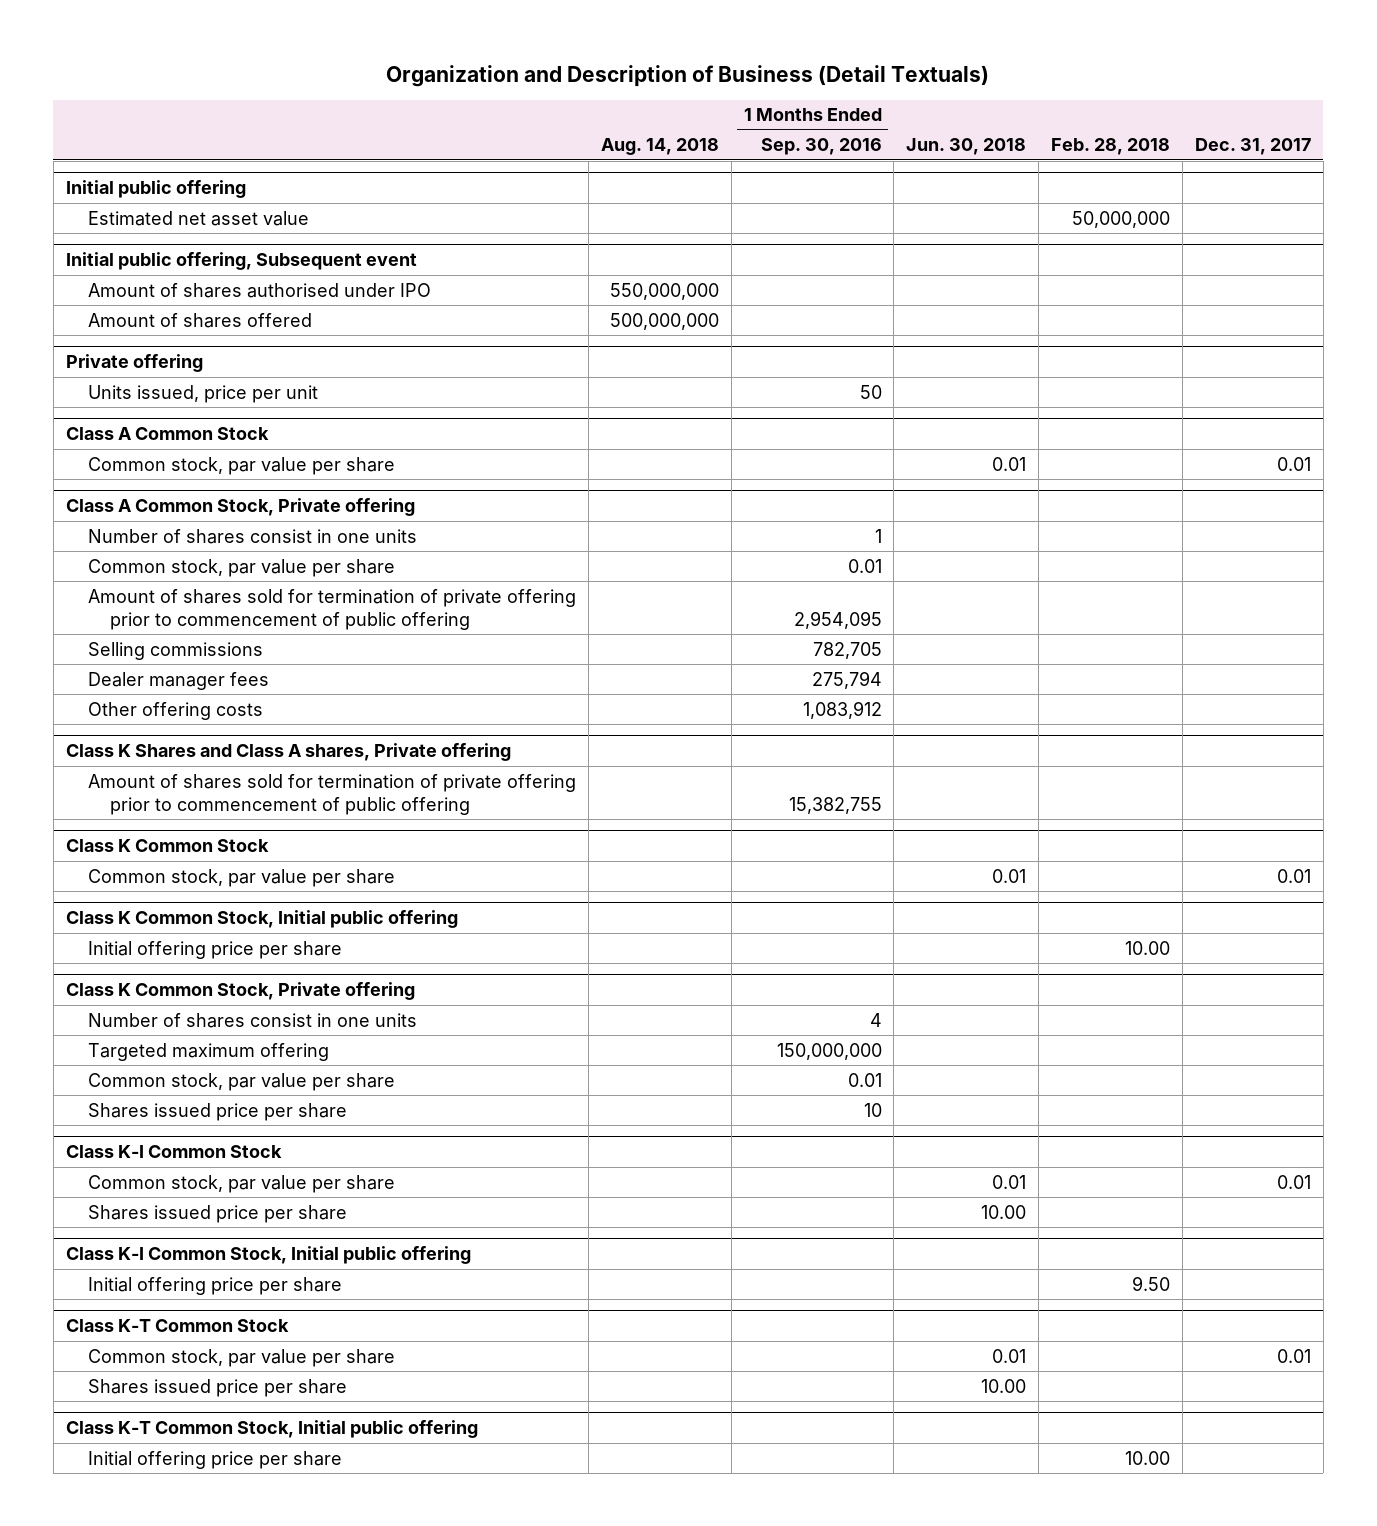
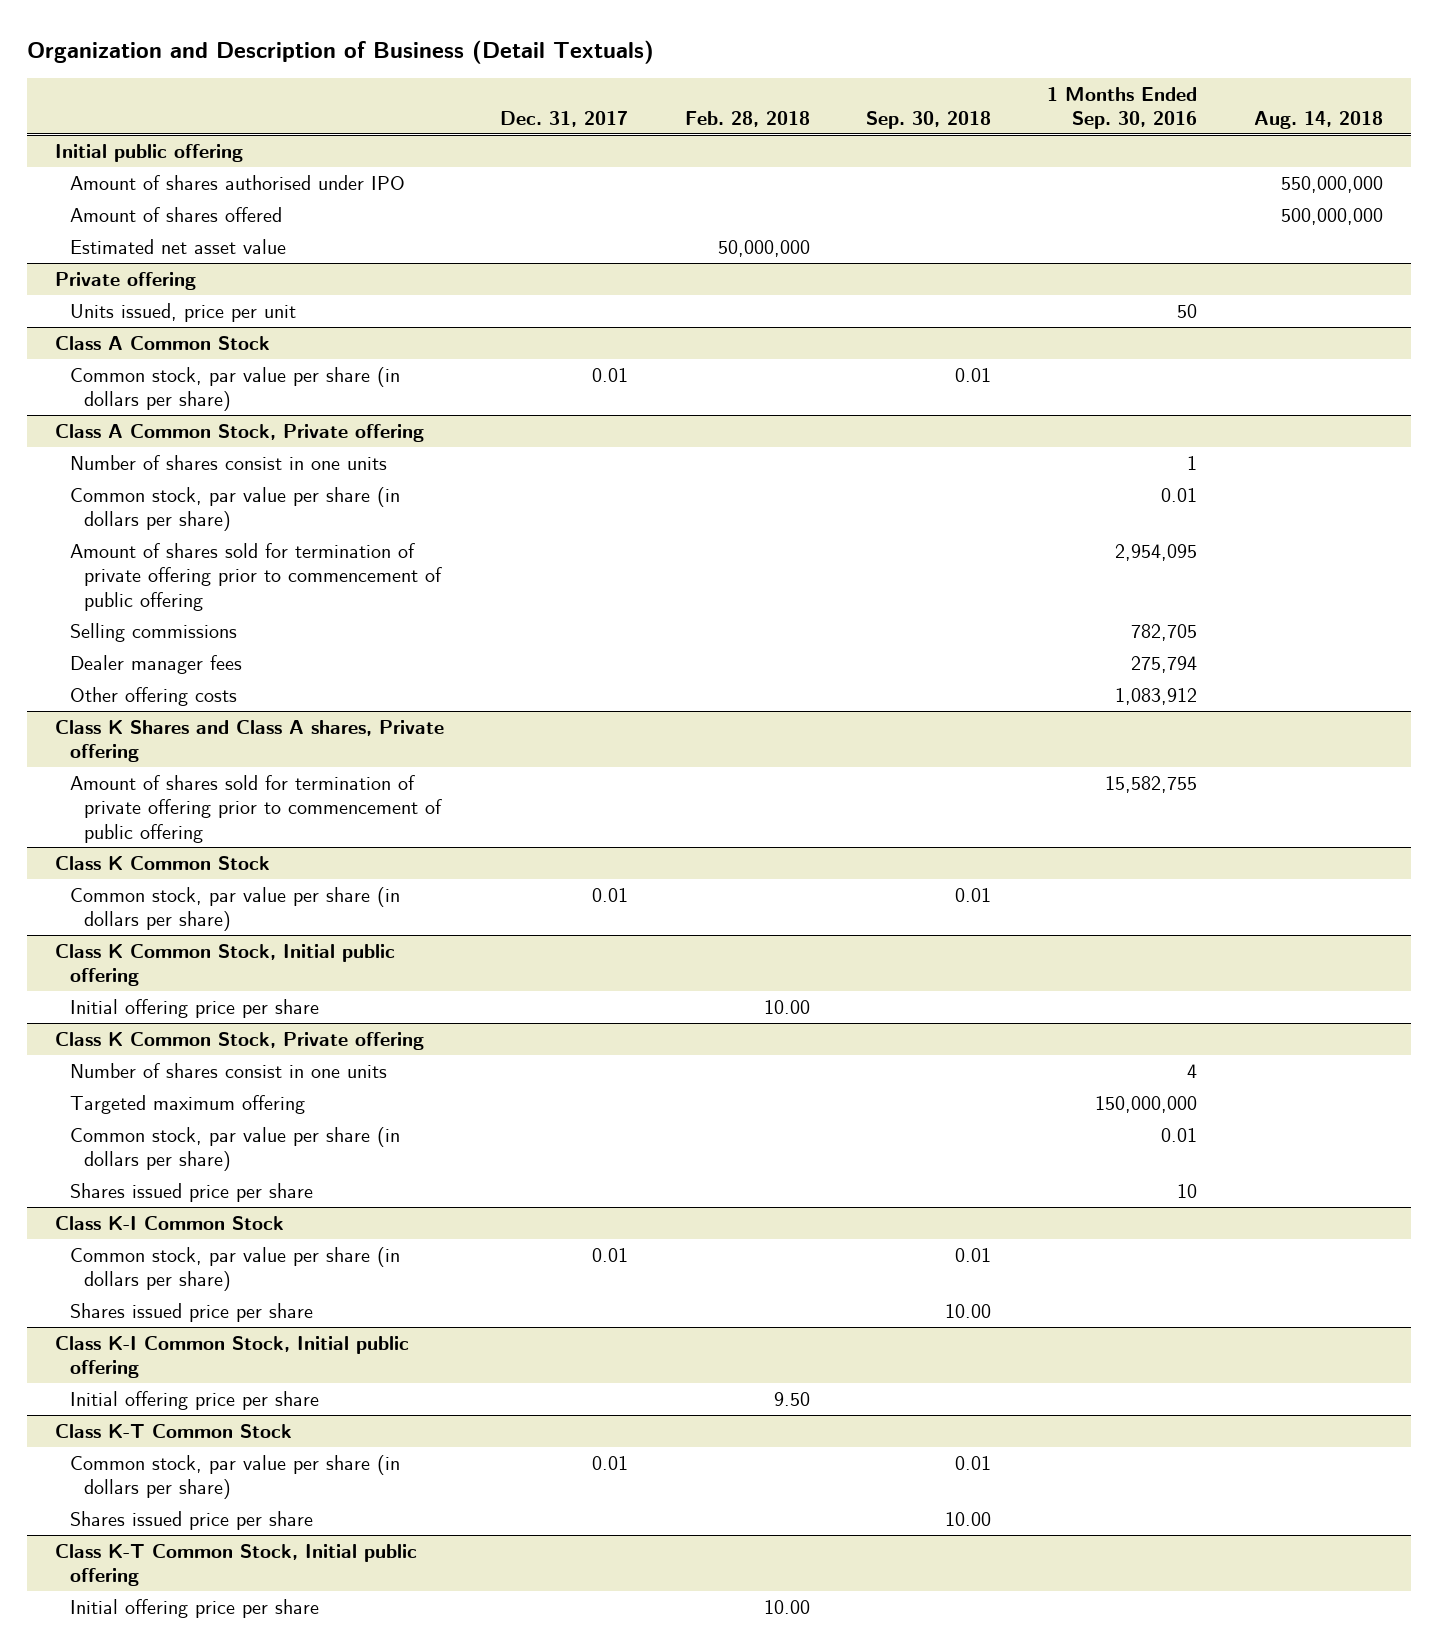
[906,138,1027,156] Jun. 30, 2018 -> none
none -> [865,111,991,130] Sep. 30, 2018
none -> [69,174,405,190] Amount of shares authorised under IPO
none -> [69,206,282,222] Amount of shares offered
[65,252,417,271] Initial public offering, Subsequent event -> none
[87,282,431,298] Amount of shares authorised under IPO -> none
[87,312,312,328] Amount of shares offered -> none
[87,456,395,475] Common stock, par value per share -> [69,366,400,412] Common stock, par value per share (in dollars per share)
[87,558,395,577] Common stock, par value per share -> [69,486,400,532] Common stock, par value per share (in dollars per share)
[788,796,882,814] 15,382,755 -> [1105,775,1198,793] 15,582,755
[87,868,395,887] Common stock, par value per share -> [69,886,400,932] Common stock, par value per share (in dollars per share)
[87,1072,395,1091] Common stock, par value per share -> [69,1126,400,1172] Common stock, par value per share (in dollars per share)
[87,1174,395,1193] Common stock, par value per share -> [69,1246,400,1292] Common stock, par value per share (in dollars per share)
[87,1348,395,1367] Common stock, par value per share -> [69,1454,400,1500] Common stock, par value per share (in dollars per share)

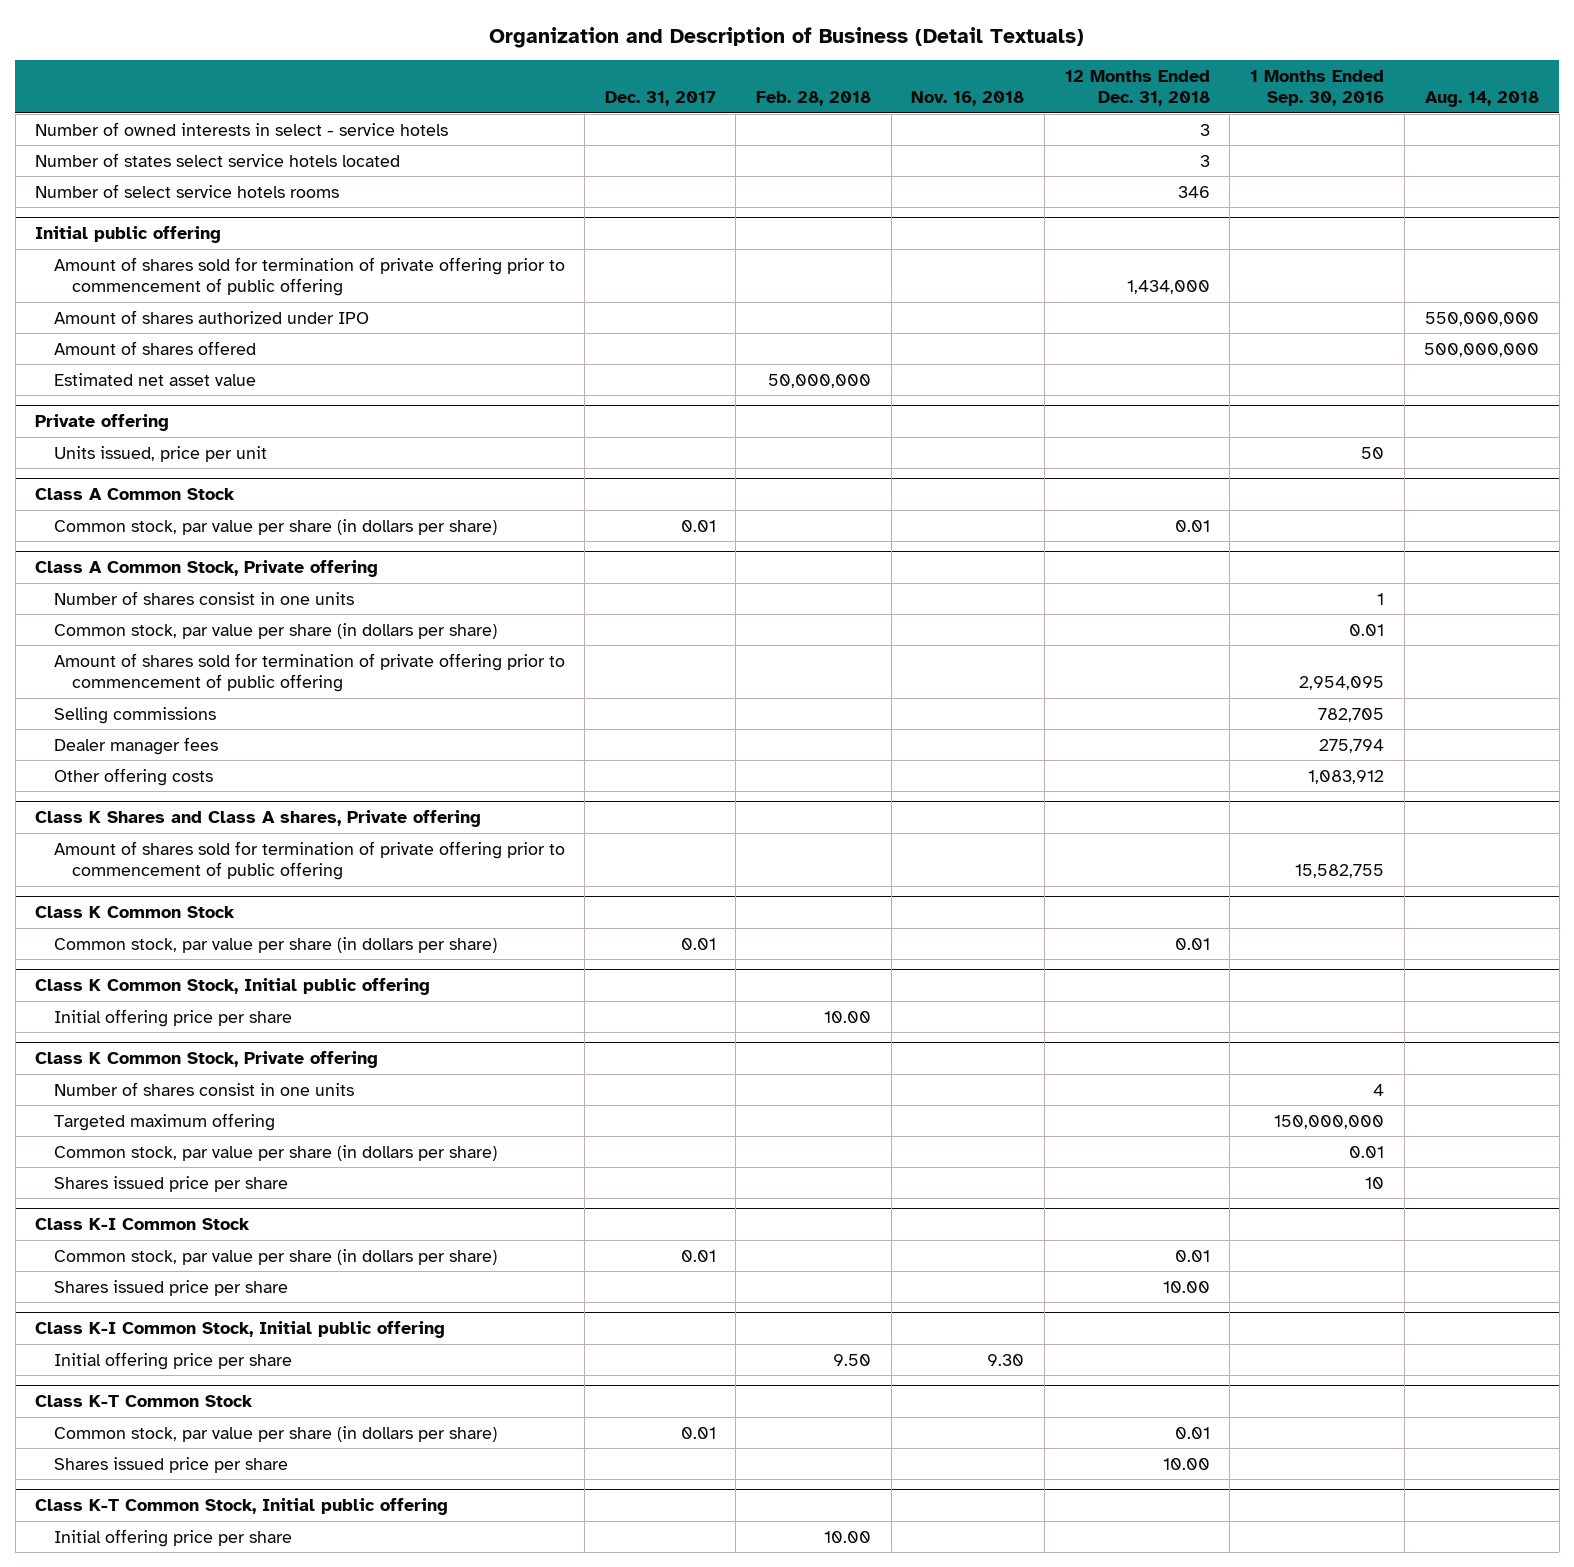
[865,111,991,130] Sep. 30, 2018 -> none
none -> [911,91,1025,107] Nov. 16, 2018
none -> [1064,70,1210,107] 12 Months Ended Dec. 31, 2018
none -> [35,121,449,136] Number of owned interests in select - service hotels
none -> [35,152,401,167] Number of states select service hotels located
none -> [35,183,340,198] Number of select service hotels rooms
none -> [53,256,565,296] Amount of shares sold for termination of private offering prior to commencement of public offering
[69,174,405,190] Amount of shares authorised under IPO -> [53,309,369,324] Amount of shares authorized under IPO

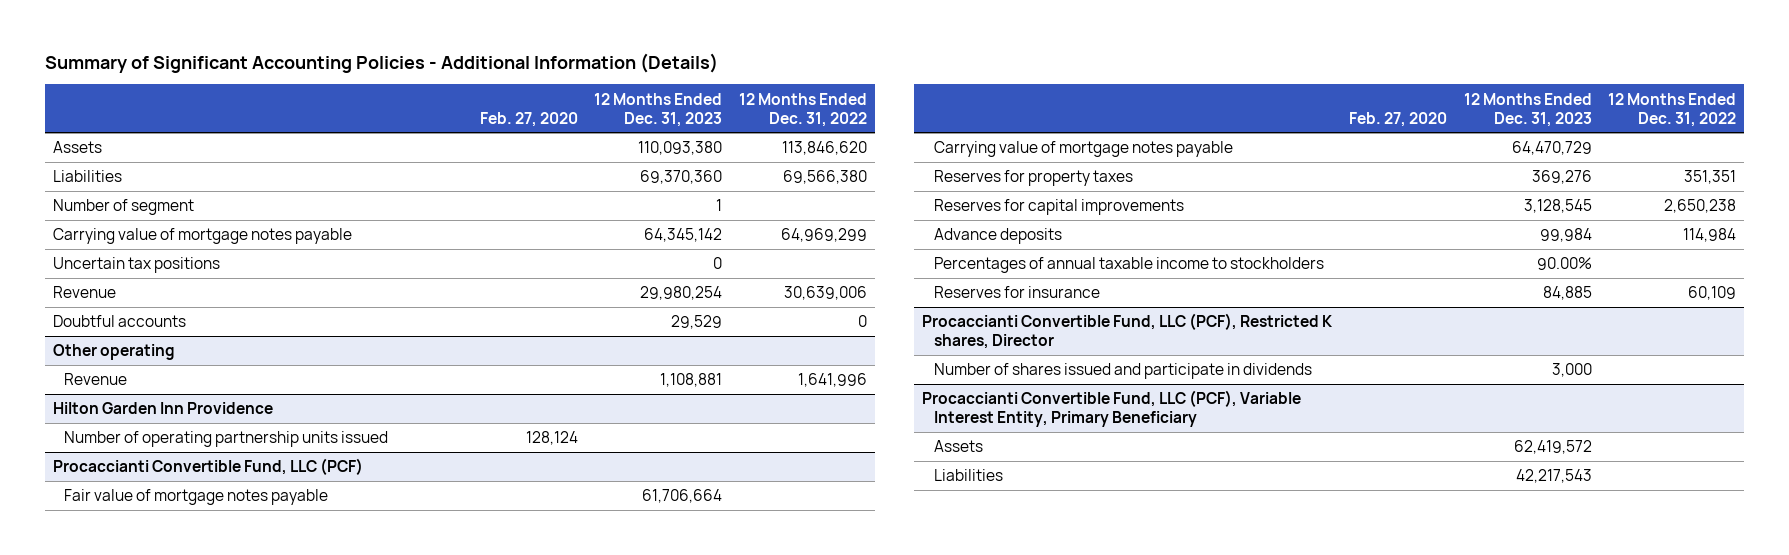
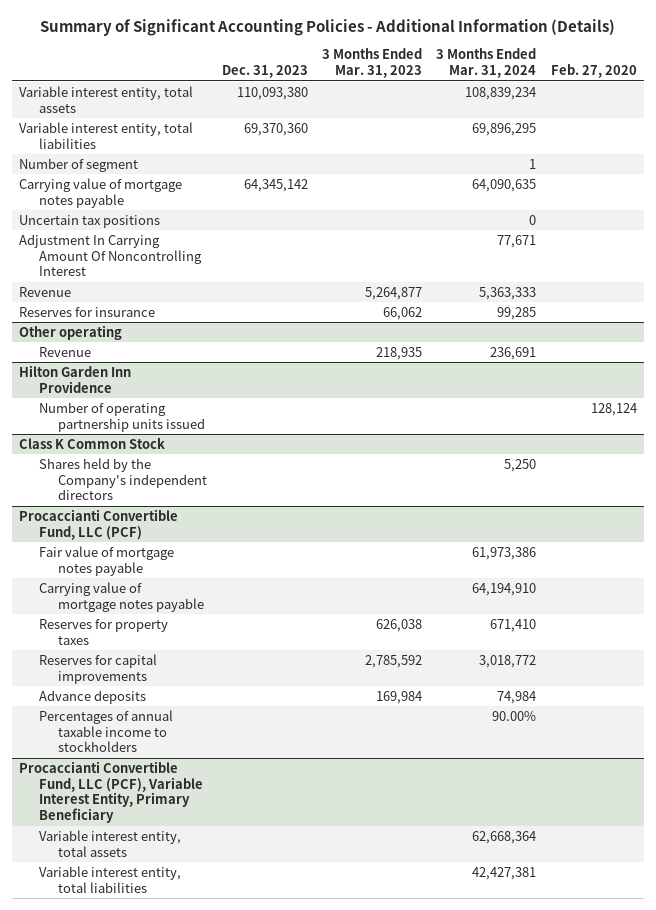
[594,92,723,127] 12 Months Ended Dec. 31, 2023 -> none
[738,92,867,127] 12 Months Ended Dec. 31, 2022 -> none
none -> [221,65,308,79] Dec. 31, 2023
none -> [322,48,423,79] 3 Months Ended Mar. 31, 2023
none -> [436,48,537,79] 3 Months Ended Mar. 31, 2024
[52,141,102,154] Assets -> [19,85,194,113] Variable interest entity, total assets
[52,170,122,183] Liabilities -> [19,121,194,149] Variable interest entity, total liabilities
none -> [19,233,202,277] Adjustment In Carrying Amount Of Noncontrolling Interest
[52,315,186,328] Doubtful accounts -> none
none -> [19,306,156,317] Reserves for insurance
none -> [19,436,166,449] Class K Common Stock
none -> [38,457,208,501] Shares held by the Company's independent directors
[933,286,1100,299] Reserves for insurance -> none
[922,313,1334,350] Procaccianti Convertible Fund, LLC (PCF), Restricted K shares, Director -> none
[933,363,1312,380] Number of shares issued and participate in dividends -> none
[933,440,983,453] Assets -> [38,829,181,857] Variable interest entity, total assets
[933,469,1003,482] Liabilities -> [38,865,181,893] Variable interest entity, total liabilities

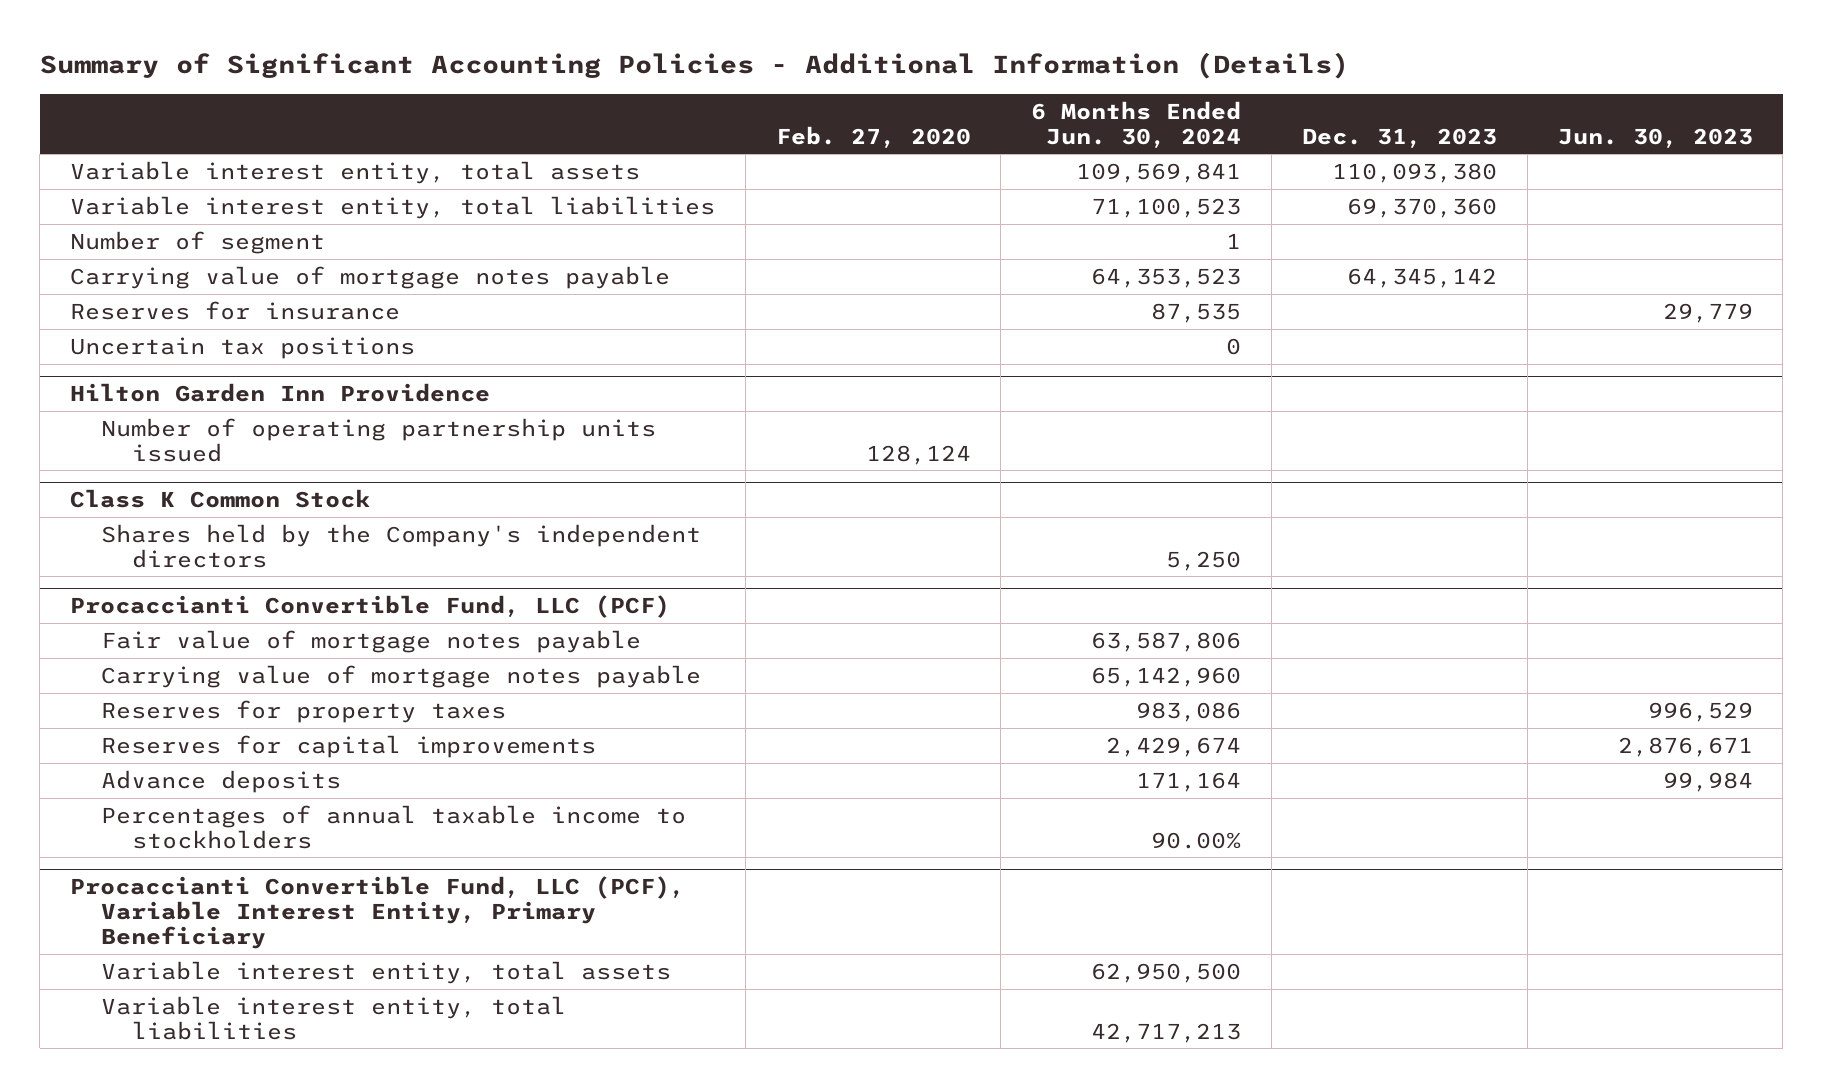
[322,48,423,79] 3 Months Ended Mar. 31, 2023 -> none
[436,48,537,79] 3 Months Ended Mar. 31, 2024 -> none
none -> [1031,100,1242,148] 6 Months Ended Jun. 30, 2024
none -> [1557,127,1753,148] Jun. 30, 2023
[19,233,202,277] Adjustment In Carrying Amount Of Noncontrolling Interest -> none
[19,286,72,297] Revenue -> none
[19,324,123,340] Other operating -> none
[38,346,91,357] Revenue -> none
[19,214,161,228] Uncertain tax positions -> [69,336,415,359] Uncertain tax positions

